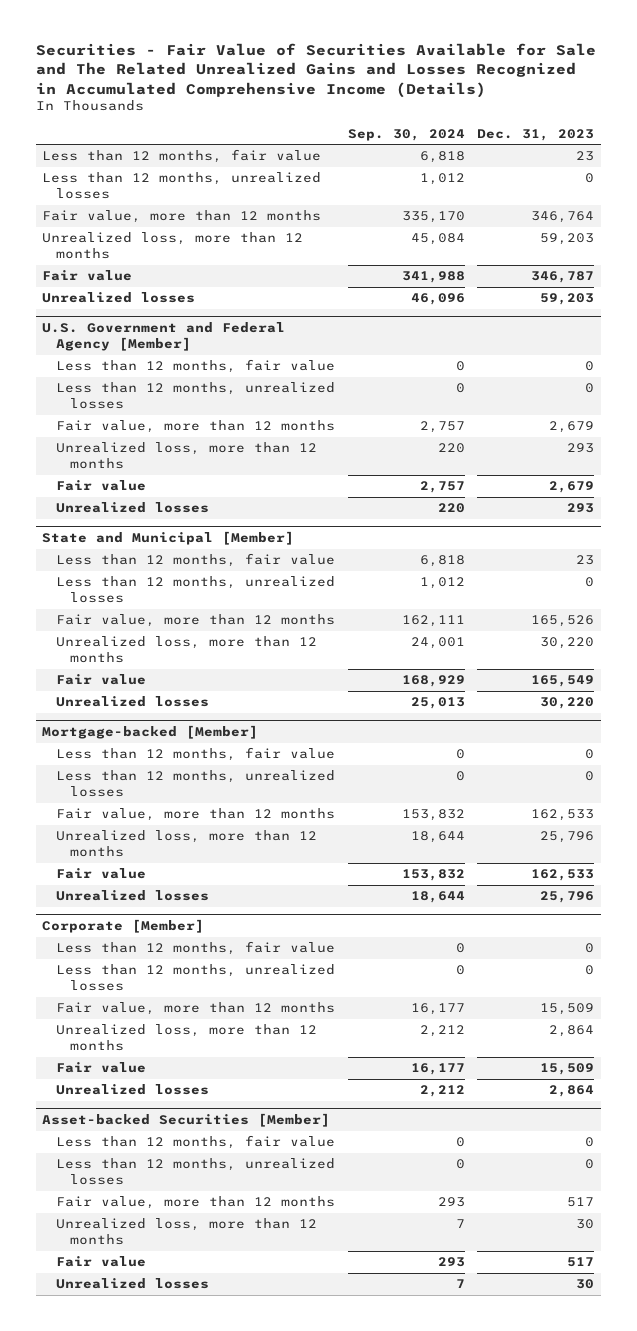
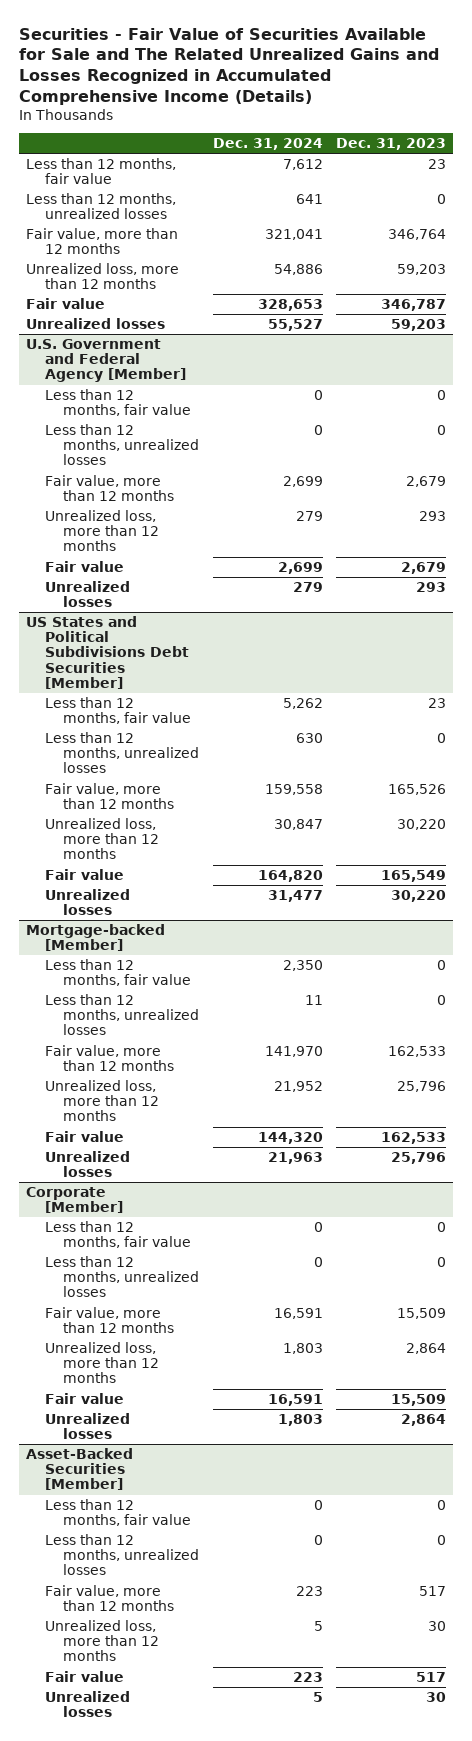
[347,128,465,141] Sep. 30, 2024 -> none
none -> [212,137,323,150] Dec. 31, 2024
[42,531,295,546] State and Municipal [Member] -> [25,615,189,690] US States and Political Subdivisions Debt Securities [Member]
[42,1113,331,1128] Asset-backed Securities [Member] -> [25,1447,133,1491] Asset-Backed Securities [Member]

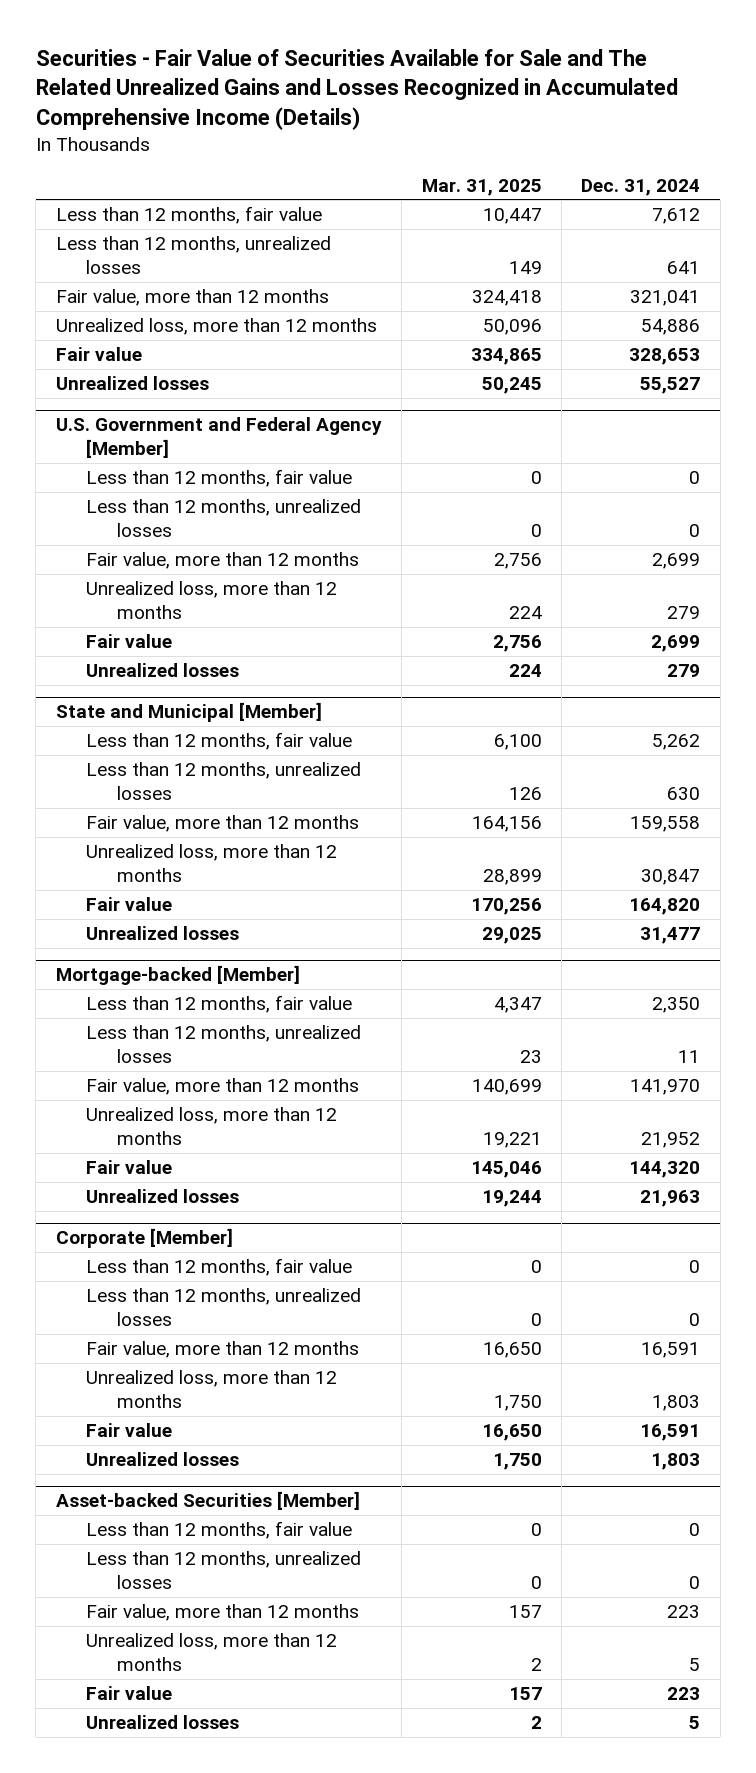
[335,137,446,150] Dec. 31, 2023 -> none
none -> [421,178,542,196] Mar. 31, 2025
[25,615,189,690] US States and Political Subdivisions Debt Securities [Member] -> [55,702,322,723] State and Municipal [Member]
[25,1447,133,1491] Asset-Backed Securities [Member] -> [55,1491,360,1511] Asset-backed Securities [Member]

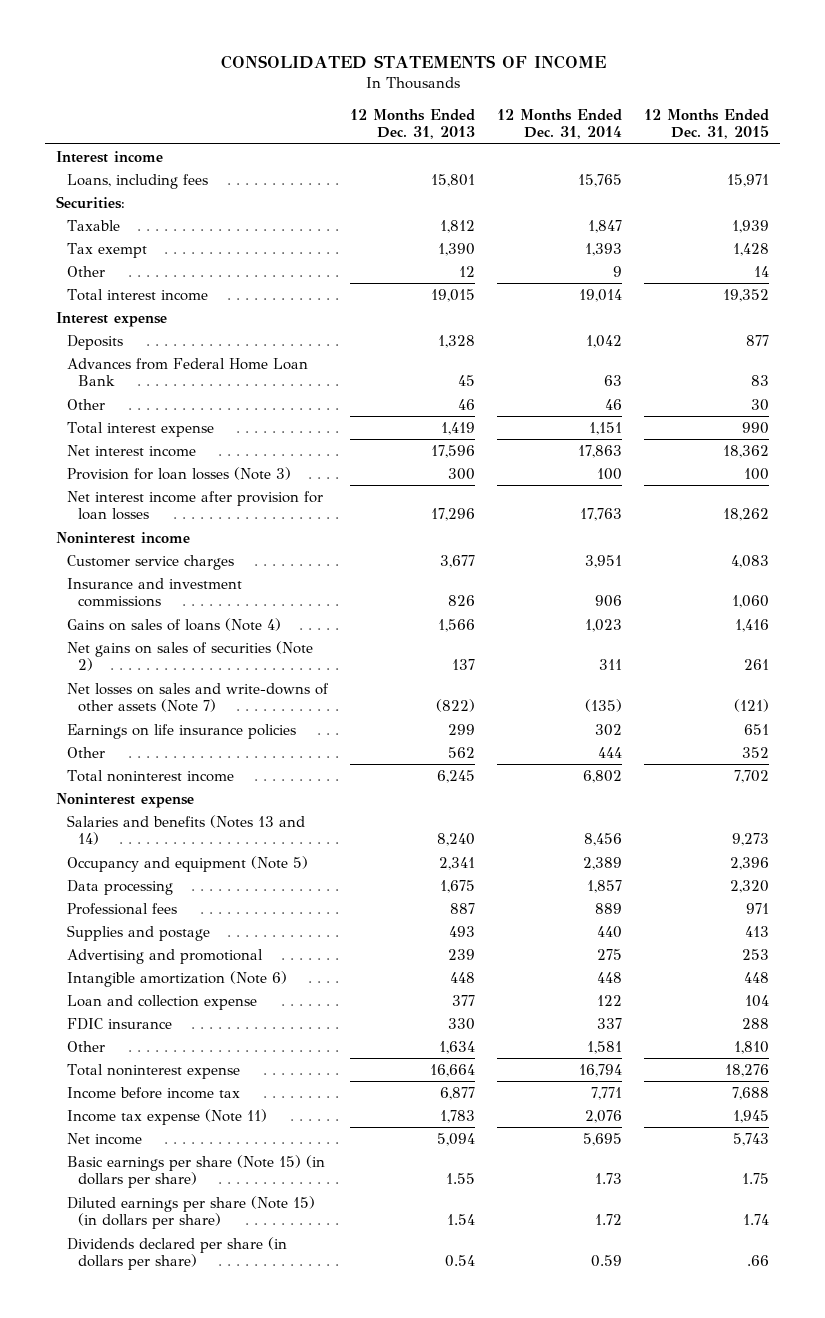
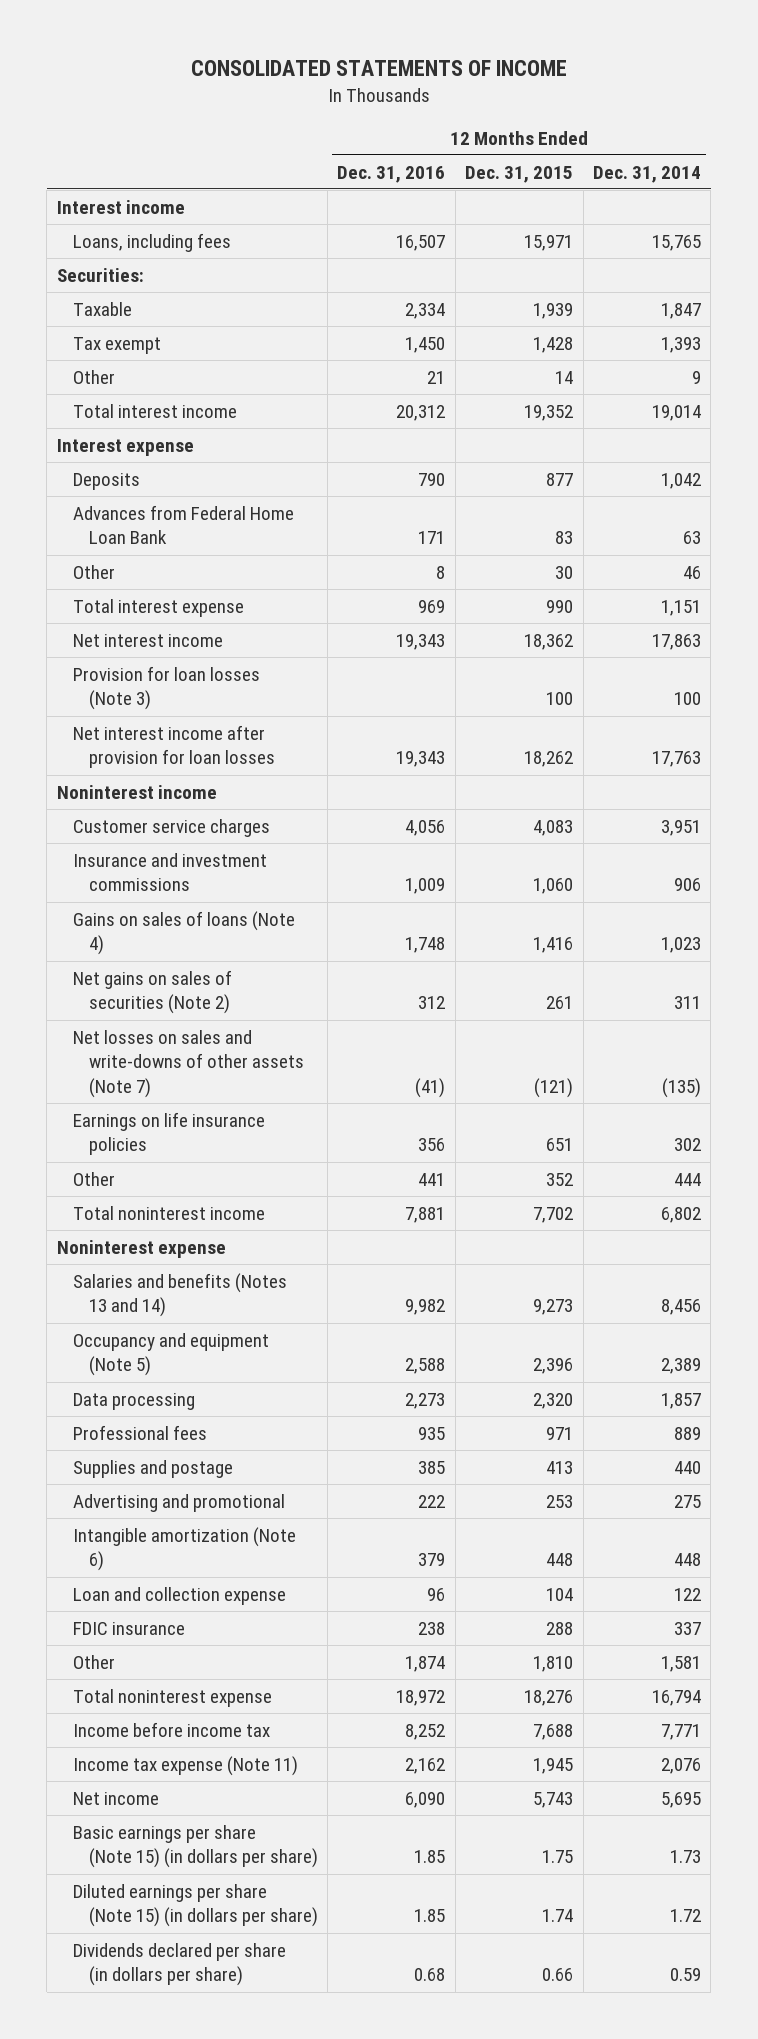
[350,108,476,140] 12 Months Ended Dec. 31, 2013 -> none
none -> [337,165,446,183] Dec. 31, 2016
[747,1255,770,1267] .66 -> [542,1968,574,1982] 0.66

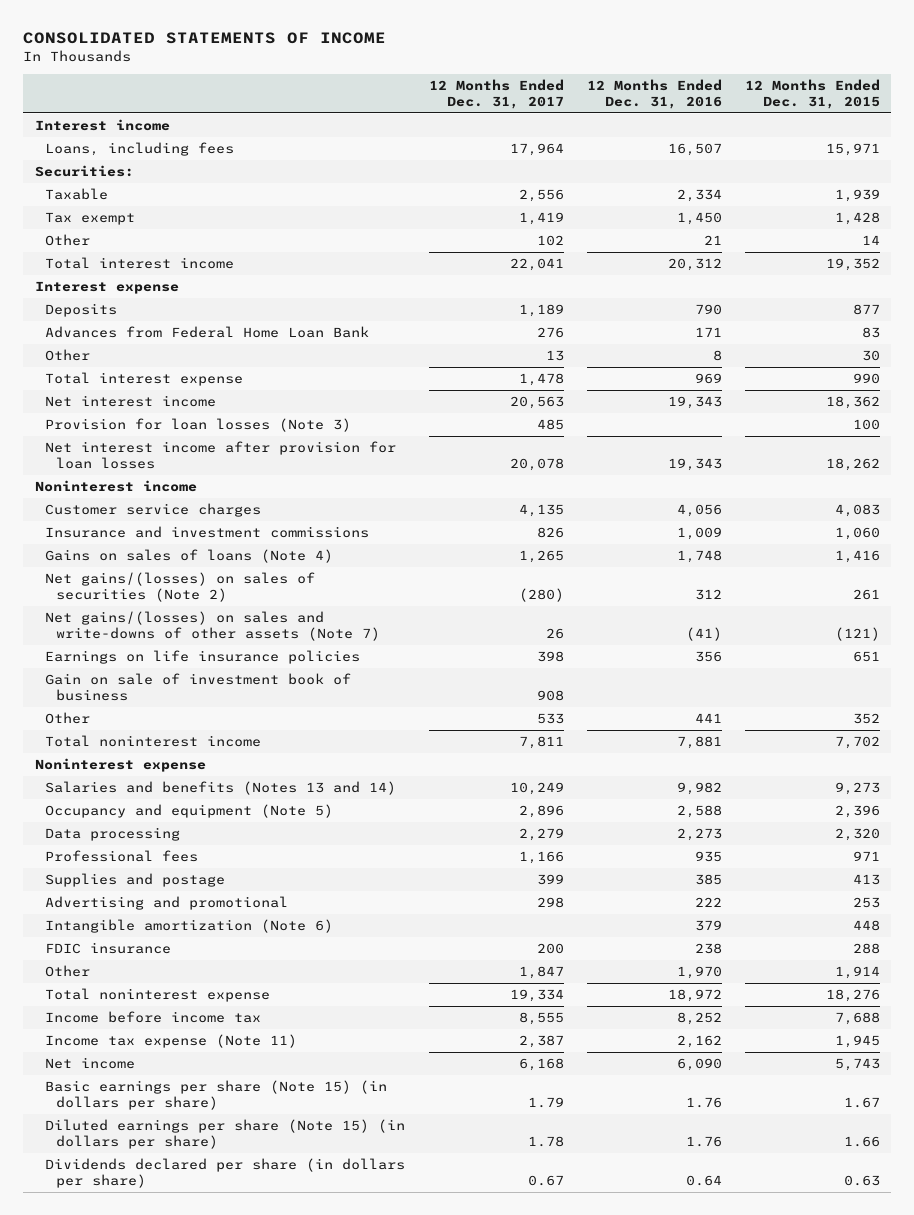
[593,165,702,183] Dec. 31, 2014 -> none
none -> [428,78,564,109] 12 Months Ended Dec. 31, 2017
[72,969,232,1015] Net gains on sales of securities (Note 2) -> [45,571,316,603] Net gains/(losses) on sales of securities (Note 2)
[72,1029,304,1099] Net losses on sales and write-downs of other assets (Note 7) -> [45,610,381,642] Net gains/(losses) on sales and write-downs of other assets (Note 7)
none -> [45,672,352,702] Gain on sale of investment book of business
[72,1586,286,1605] Loan and collection expense -> none
[405,1655,446,1672] 1,874 -> [676,965,722,979] 1,970
[533,1655,574,1672] 1,810 -> [834,965,880,979] 1,914
[414,1850,446,1864] 1.85 -> [685,1097,722,1109] 1.76
[542,1850,574,1864] 1.75 -> [843,1097,880,1109] 1.67
[414,1909,446,1923] 1.85 -> [685,1136,722,1148] 1.76
[542,1909,574,1923] 1.74 -> [843,1136,880,1148] 1.66
[414,1968,446,1982] 0.68 -> [685,1175,722,1187] 0.64
[542,1968,574,1982] 0.66 -> [843,1175,880,1187] 0.63

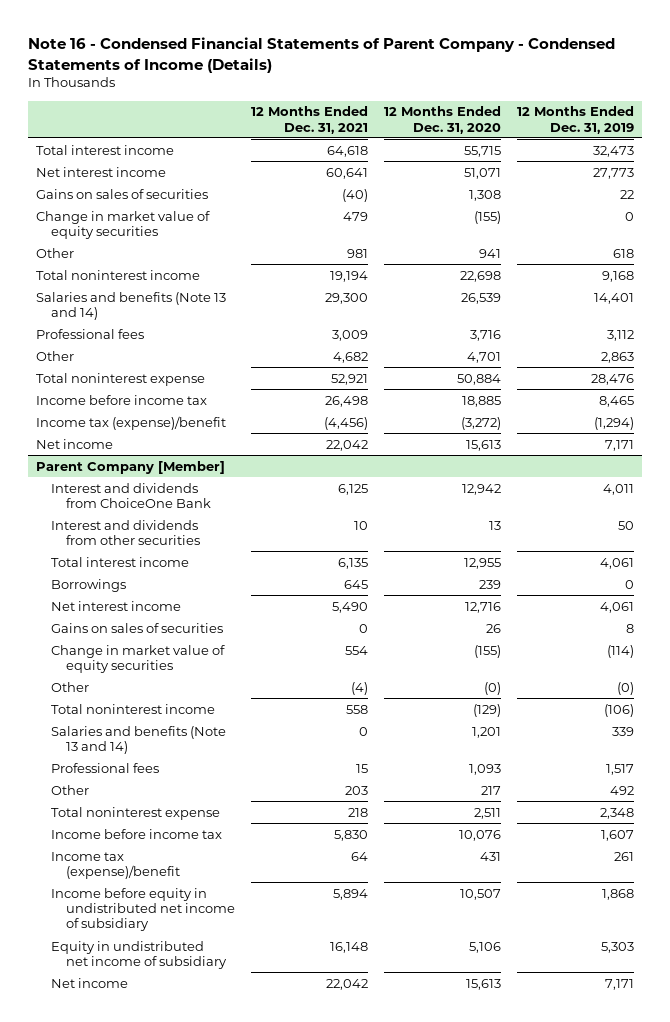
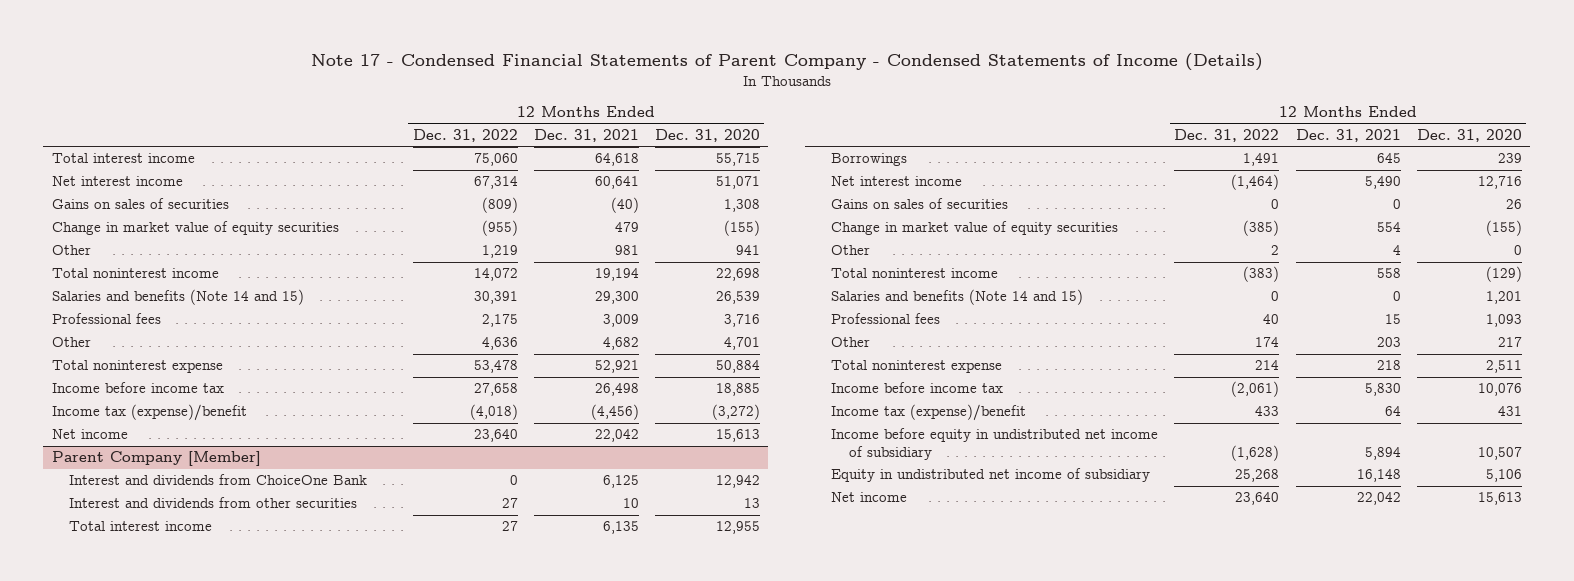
[28,36,616,73] Note 16 - Condensed Financial Statements of Parent Company - Condensed Statements of Income (Details) -> [310,53,1263,72] Note 17 - Condensed Financial Statements of Parent Company - Condensed Statements of Income (Details)
[516,106,634,134] 12 Months Ended Dec. 31, 2019 -> none
none -> [412,129,518,143] Dec. 31, 2022
[36,291,227,320] Salaries and benefits (Note 13 and 14) -> [51,289,304,306] Salaries and benefits (Note 14 and 15)
[350,681,368,695] (4) -> [1392,245,1401,256] 4
[483,681,501,695] (0) -> [1514,245,1523,256] 0
[51,725,227,754] Salaries and benefits (Note 13 and 14) -> [831,289,1084,306] Salaries and benefits (Note 14 and 15)

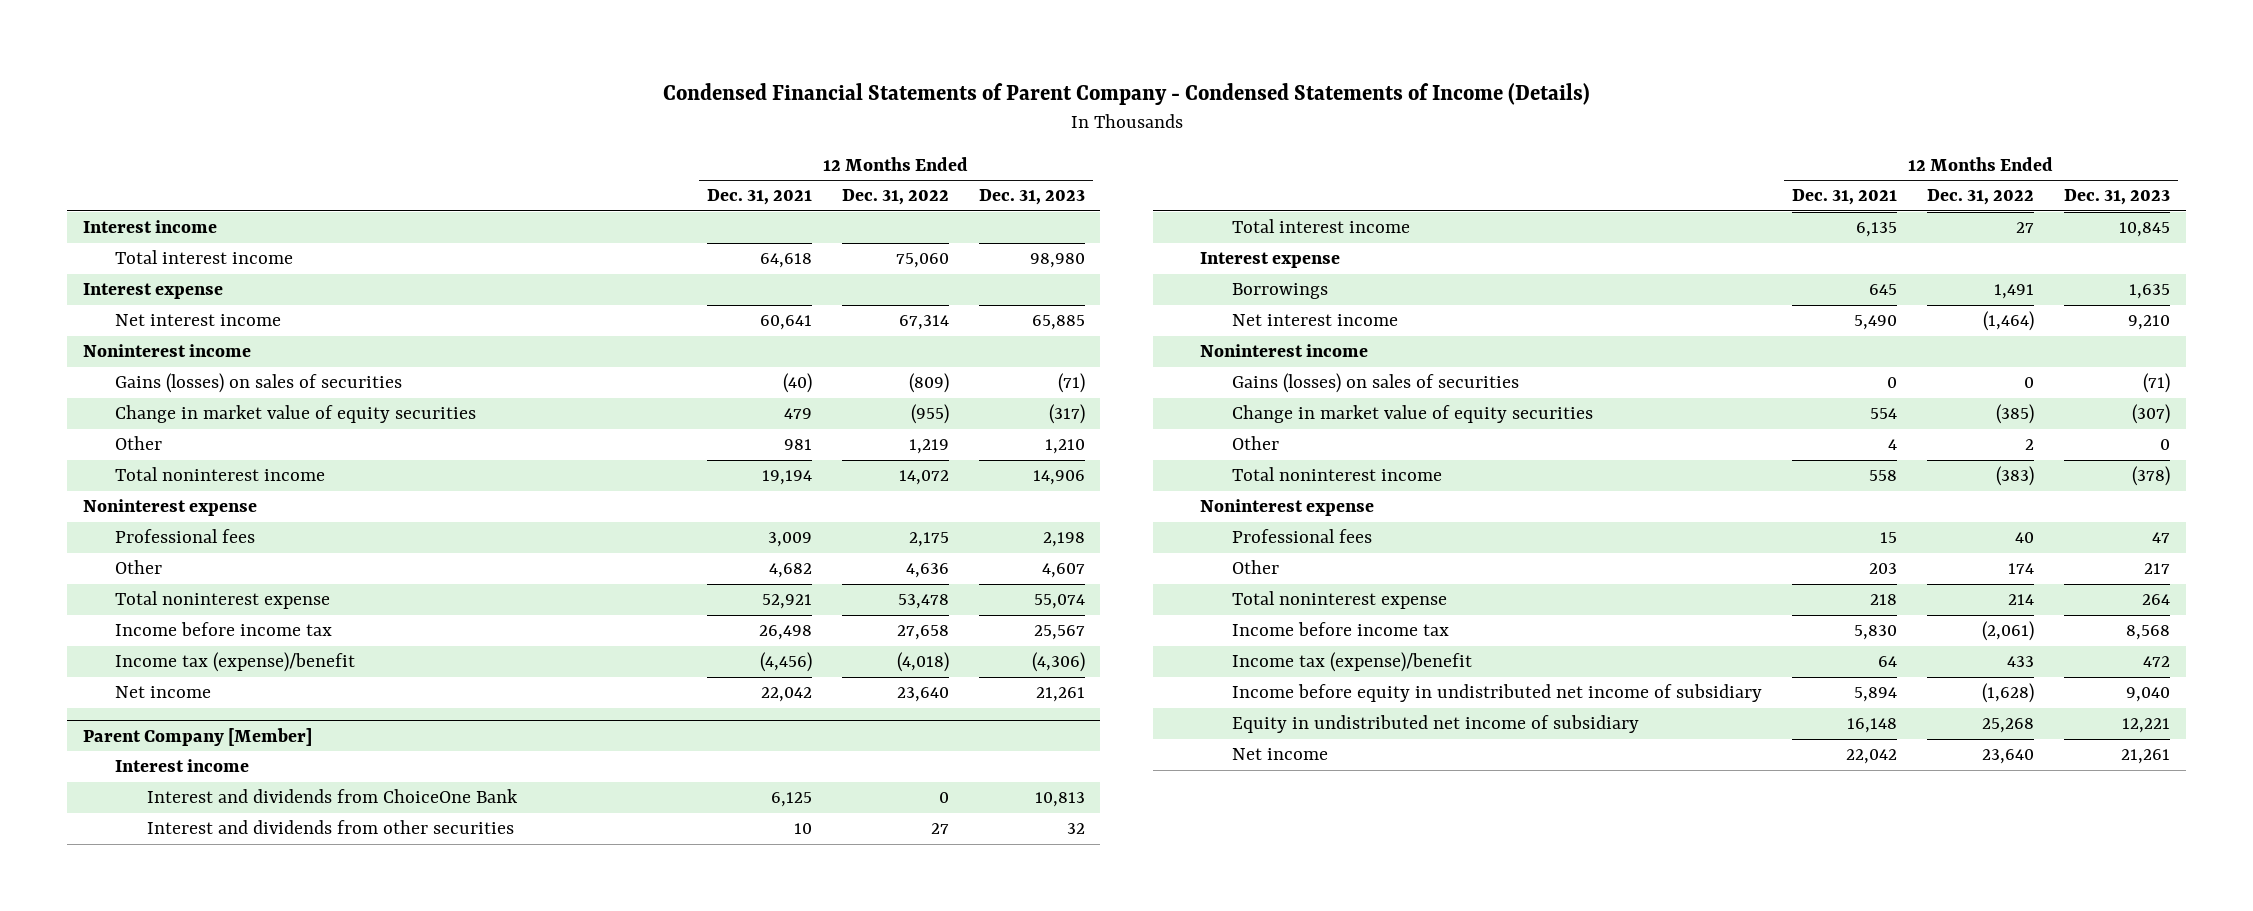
[310,53,1263,72] Note 17 - Condensed Financial Statements of Parent Company - Condensed Statements of Income (Details) -> [662,82,1590,105] Condensed Financial Statements of Parent Company - Condensed Statements of Income (Details)
[655,129,761,143] Dec. 31, 2020 -> none
none -> [979,189,1086,206] Dec. 31, 2023
none -> [82,220,217,234] Interest income
none -> [82,283,223,300] Interest expense
none -> [82,344,251,358] Noninterest income
[51,198,229,210] Gains on sales of securities -> [114,373,402,394] Gains (losses) on sales of securities
[51,289,304,306] Salaries and benefits (Note 14 and 15) -> none
none -> [82,499,257,517] Noninterest expense
none -> [114,759,249,773] Interest income
none -> [1199,252,1340,269] Interest expense
none -> [1199,344,1368,358] Noninterest income
[831,198,1009,210] Gains on sales of securities -> [1231,373,1519,394] Gains (losses) on sales of securities
[831,289,1084,306] Salaries and benefits (Note 14 and 15) -> none
none -> [1199,499,1374,517] Noninterest expense

